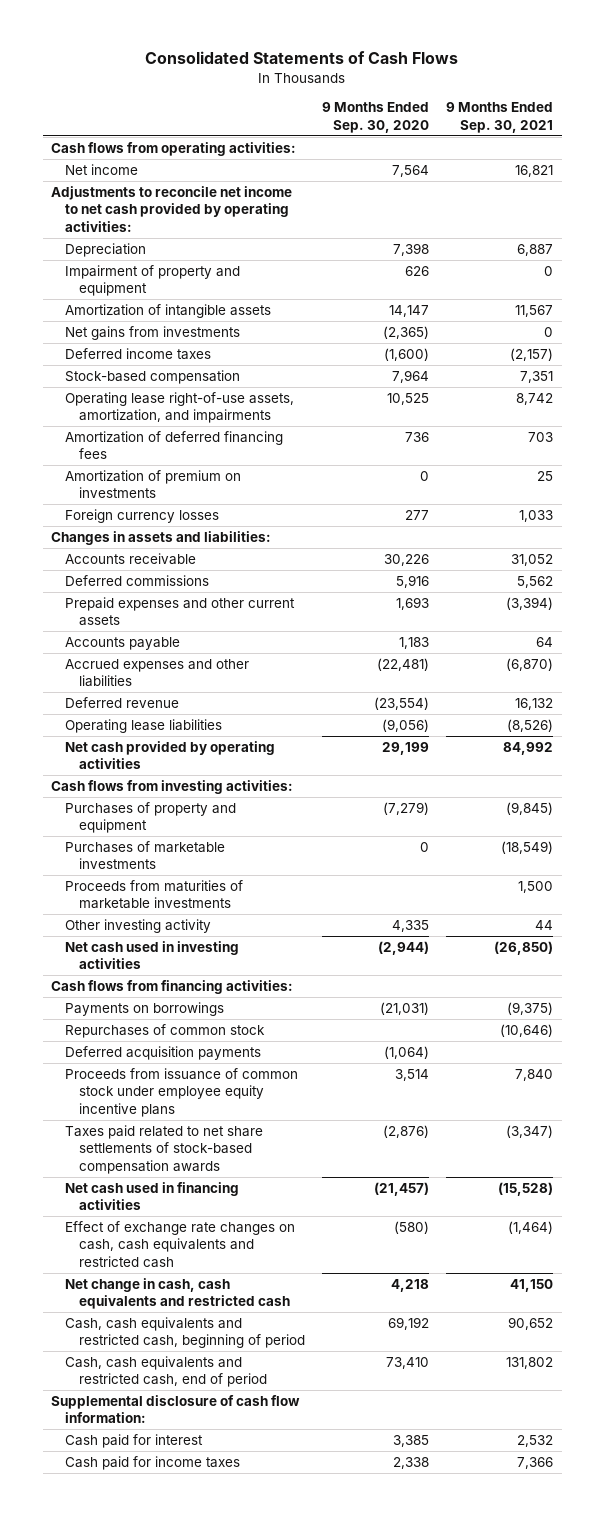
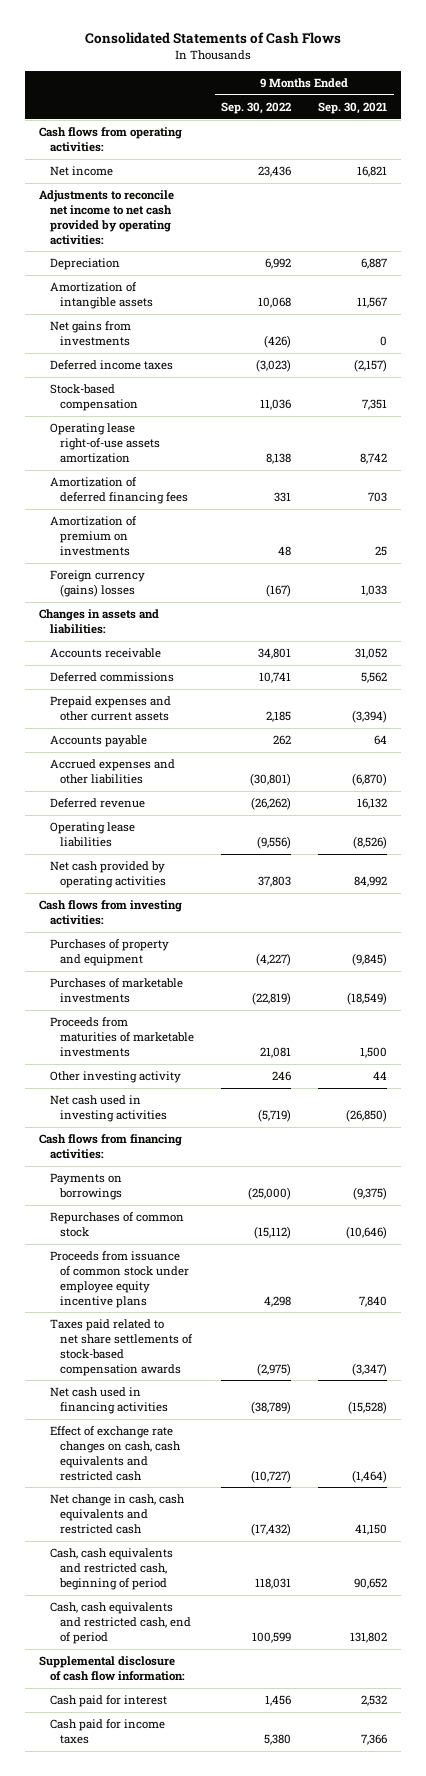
[322,102,430,133] 9 Months Ended Sep. 30, 2020 -> none
none -> [221,101,292,114] Sep. 30, 2022
[65,264,241,297] Impairment of property and equipment -> none
[65,391,295,424] Operating lease right-of-use assets, amortization, and impairments -> [49,423,161,463] Operating lease right-of-use assets amortization
[65,508,220,523] Foreign currency losses -> [49,570,145,598] Foreign currency (gains) losses
[65,1045,262,1060] Deferred acquisition payments -> none

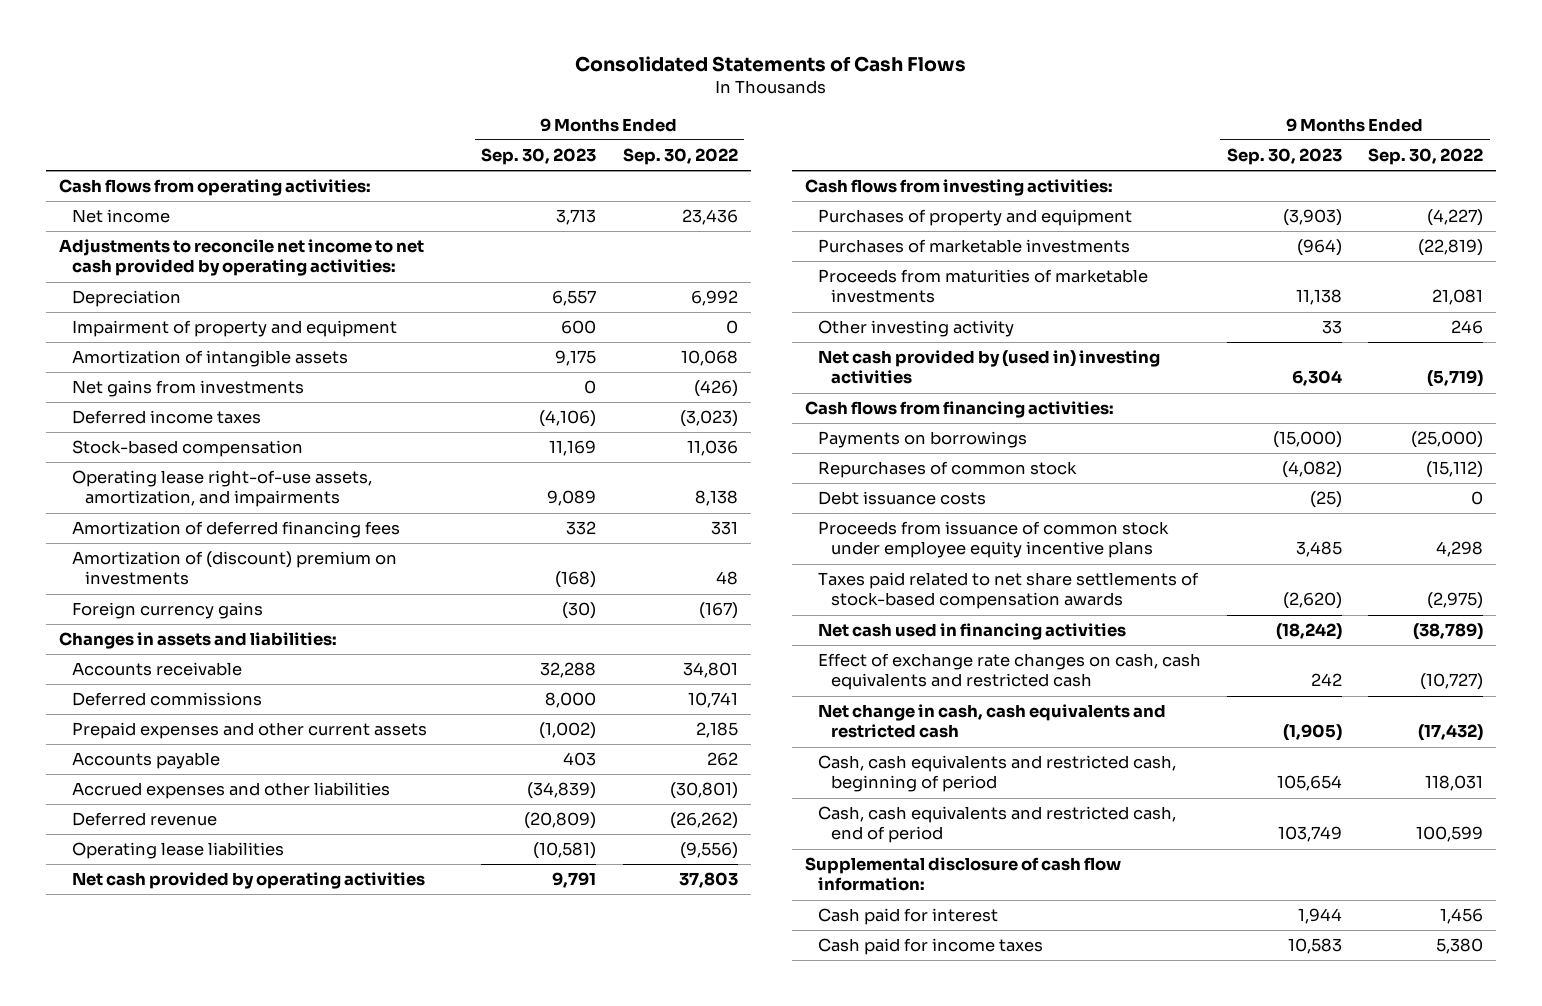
[318,101,388,114] Sep. 30, 2021 -> none
none -> [481,147,597,165] Sep. 30, 2023
none -> [72,320,398,338] Impairment of property and equipment
[49,423,161,463] Operating lease right-of-use assets amortization -> [72,470,373,508] Operating lease right-of-use assets, amortization, and impairments
[49,516,137,556] Amortization of premium on investments -> [72,551,398,586] Amortization of (discount) premium on investments
[49,570,145,598] Foreign currency (gains) losses -> [72,602,264,620] Foreign currency gains
[49,1095,168,1123] Net cash used in investing activities -> [817,350,1160,385] Net cash provided by (used in) investing activities
none -> [817,491,986,506] Debt issuance costs

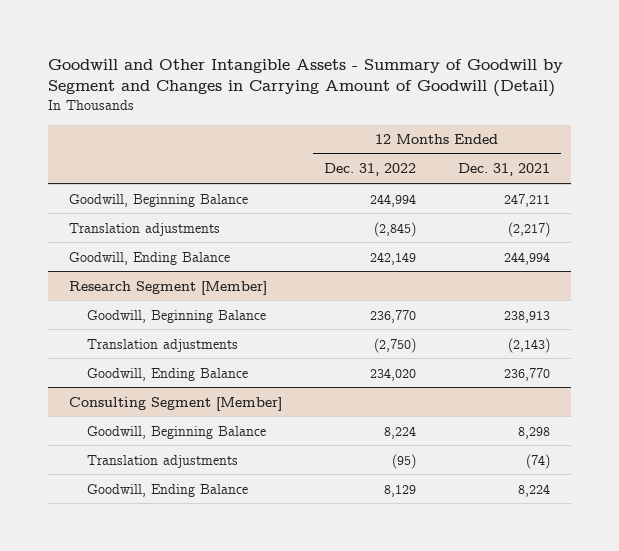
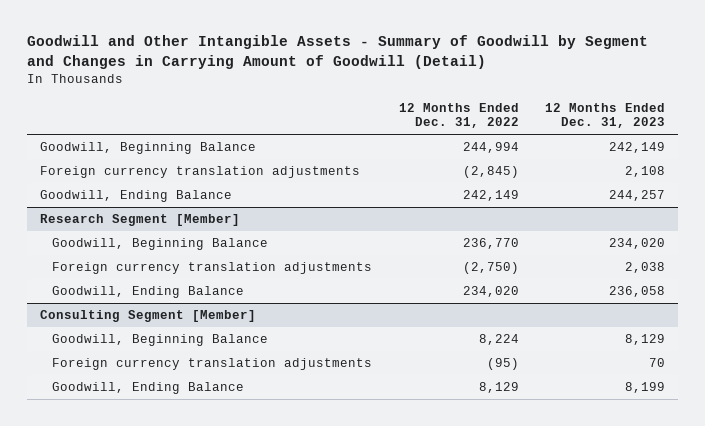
[458,163,551,177] Dec. 31, 2021 -> none
none -> [545,102,666,129] 12 Months Ended Dec. 31, 2023
[68,222,220,236] Translation adjustments -> [40,166,361,179] Foreign currency translation adjustments
[86,338,238,352] Translation adjustments -> [52,262,373,275] Foreign currency translation adjustments
[86,454,238,468] Translation adjustments -> [52,358,373,371] Foreign currency translation adjustments

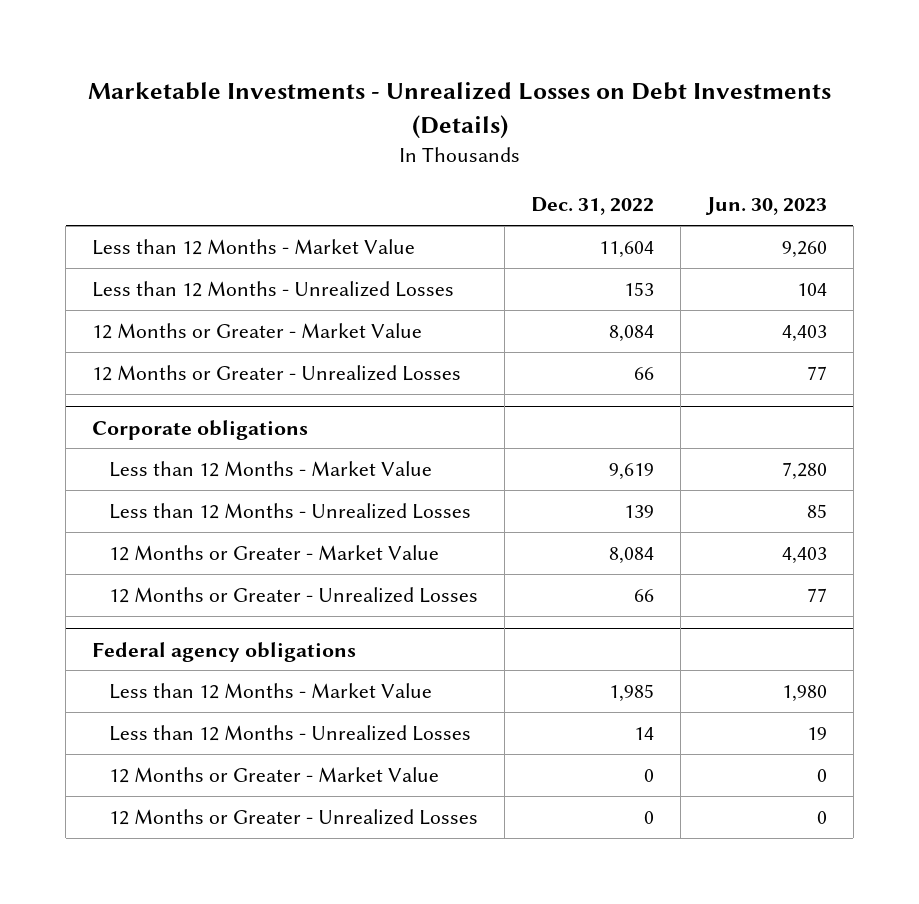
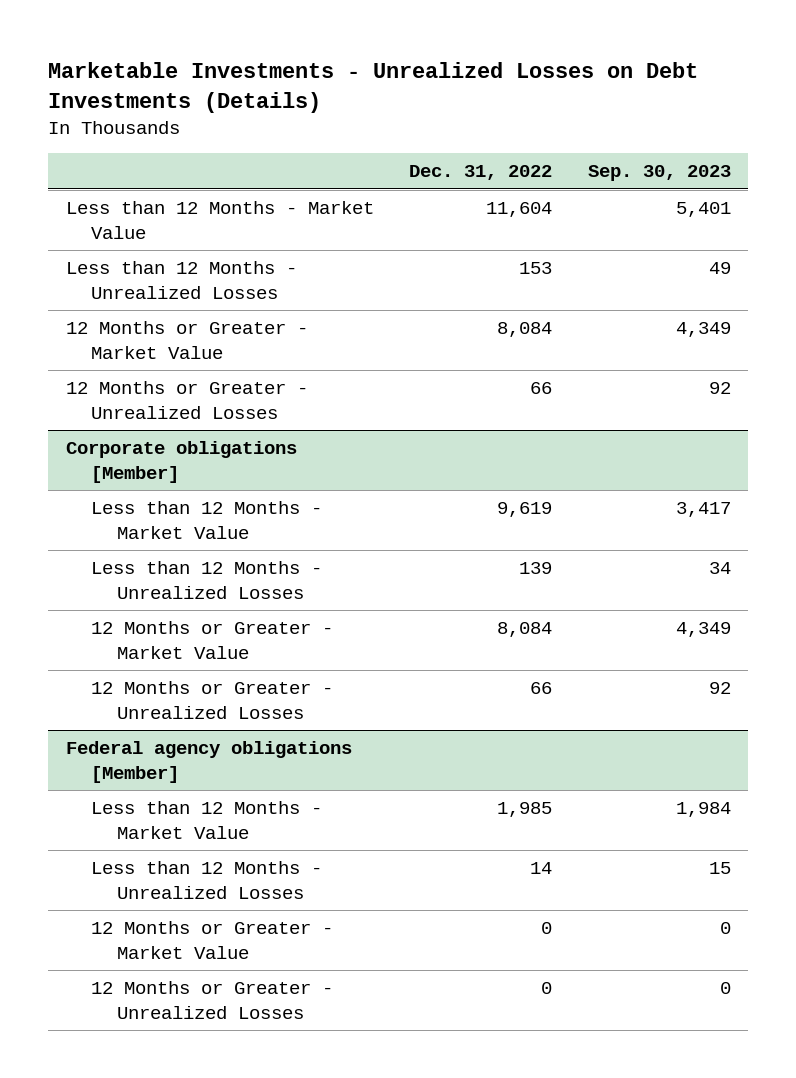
[704,197,827,216] Jun. 30, 2023 -> none
none -> [587,165,731,182] Sep. 30, 2023
[92,419,309,440] Corporate obligations -> [65,441,297,483] Corporate obligations [Member]
[92,641,357,662] Federal agency obligations -> [65,741,352,783] Federal agency obligations [Member]

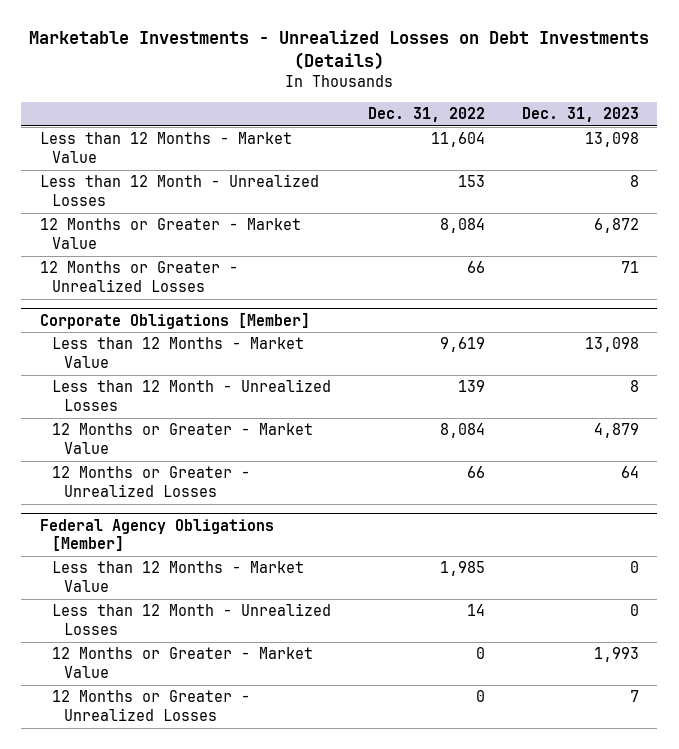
[587,165,731,182] Sep. 30, 2023 -> none
none -> [521,106,639,122] Dec. 31, 2023
[65,261,297,299] Less than 12 Months - Unrealized Losses -> [39,174,319,207] Less than 12 Month - Unrealized Losses
[65,441,297,483] Corporate obligations [Member] -> [39,312,310,329] Corporate Obligations [Member]
[91,561,323,599] Less than 12 Months - Unrealized Losses -> [52,379,332,412] Less than 12 Month - Unrealized Losses
[65,741,352,783] Federal agency obligations [Member] -> [39,518,274,552] Federal Agency Obligations [Member]
[91,861,323,899] Less than 12 Months - Unrealized Losses -> [52,603,332,636] Less than 12 Month - Unrealized Losses

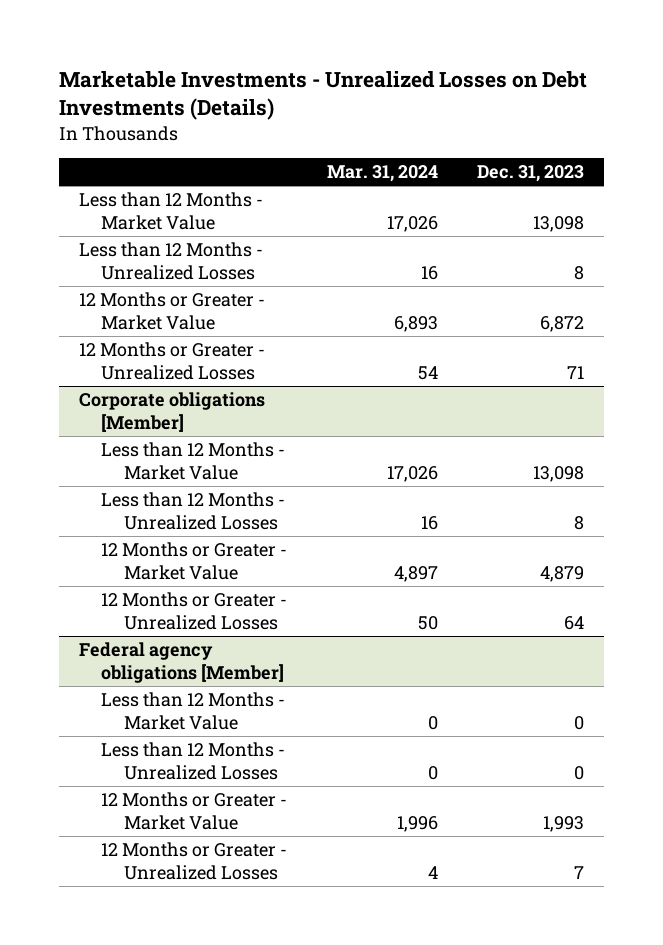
[367,106,485,122] Dec. 31, 2022 -> none
none -> [326,165,438,183] Mar. 31, 2024
[39,174,319,207] Less than 12 Month - Unrealized Losses -> [78,242,263,281] Less than 12 Months - Unrealized Losses
[39,312,310,329] Corporate Obligations [Member] -> [78,392,265,433] Corporate obligations [Member]
[52,379,332,412] Less than 12 Month - Unrealized Losses -> [101,492,286,531] Less than 12 Months - Unrealized Losses
[39,518,274,552] Federal Agency Obligations [Member] -> [78,642,285,684] Federal agency obligations [Member]
[52,603,332,636] Less than 12 Month - Unrealized Losses -> [101,742,286,781] Less than 12 Months - Unrealized Losses

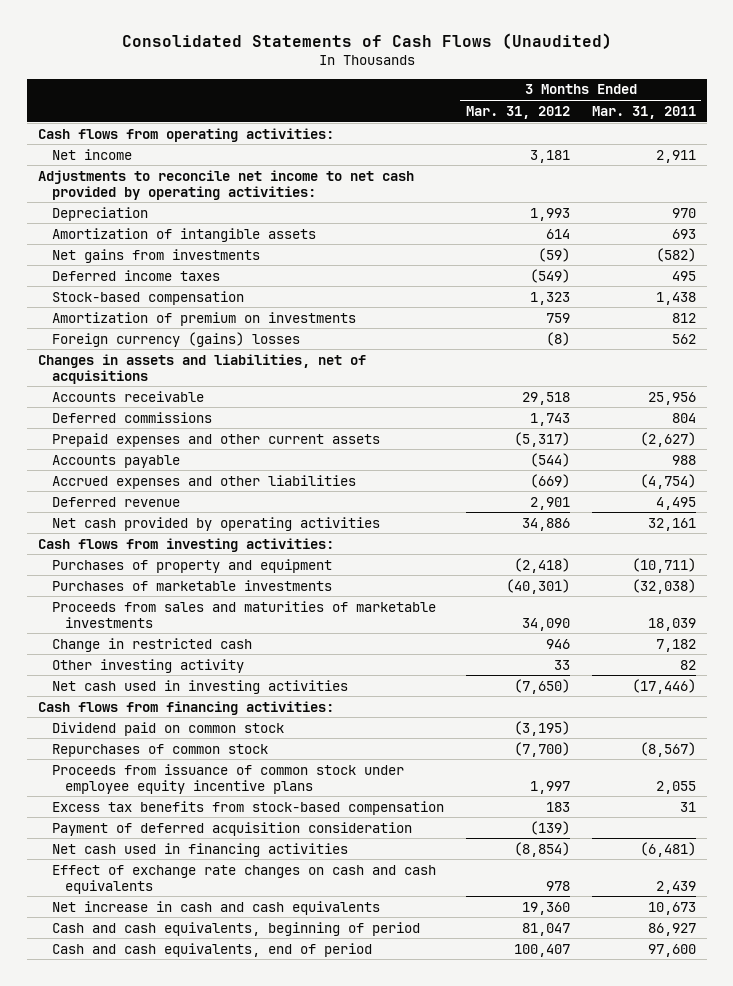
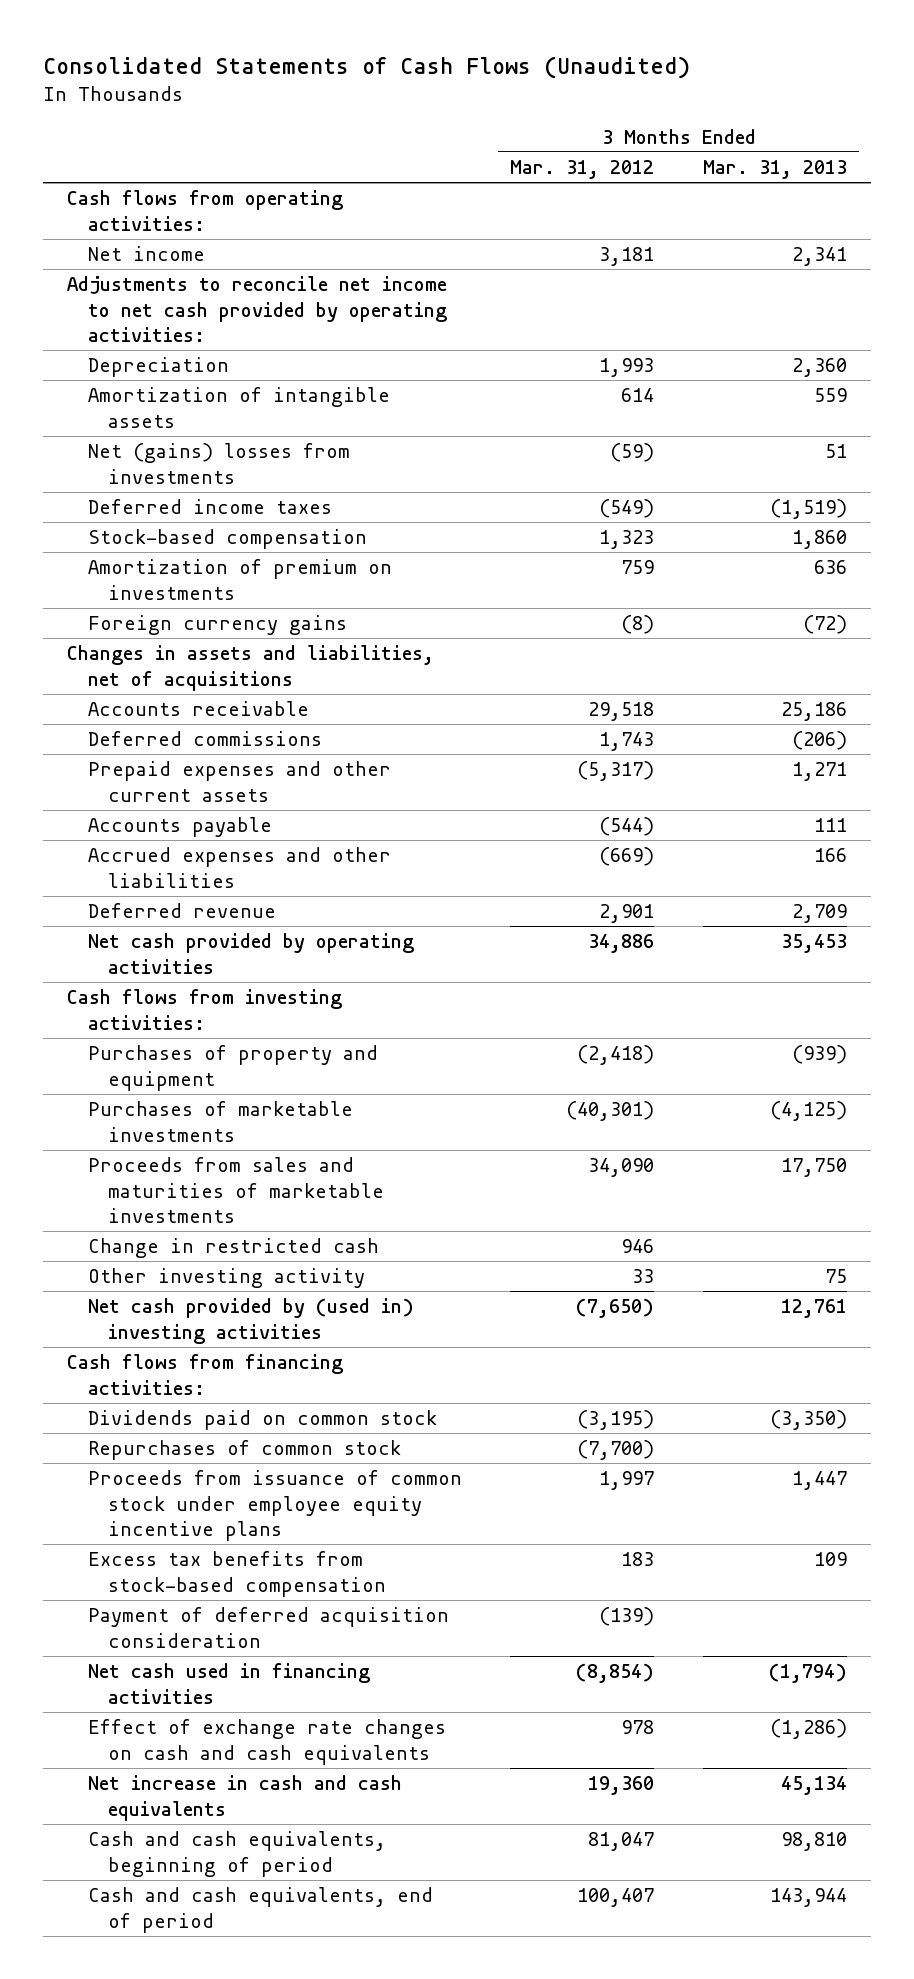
[591,105,696,119] Mar. 31, 2011 -> none
none -> [702,159,847,179] Mar. 31, 2013
[51,248,260,263] Net gains from investments -> [87,443,350,484] Net (gains) losses from investments
[51,331,300,347] Foreign currency (gains) losses -> [87,615,347,636] Foreign currency gains
[51,679,348,694] Net cash used in investing activities -> [87,1298,414,1344] Net cash provided by (used in) investing activities
[51,721,284,736] Dividend paid on common stock -> [87,1410,437,1431] Dividends paid on common stock

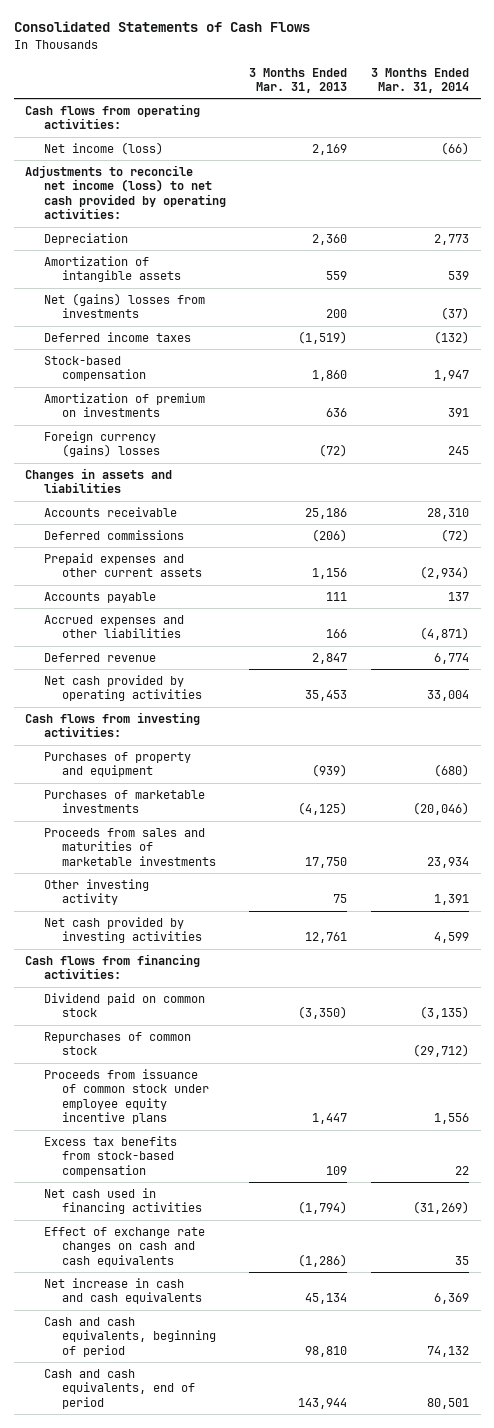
[42,55,690,79] Consolidated Statements of Cash Flows (Unaudited) -> [13,21,310,33] Consolidated Statements of Cash Flows
[510,159,655,179] Mar. 31, 2012 -> none
none -> [370,67,469,94] 3 Months Ended Mar. 31, 2014
[87,246,205,262] Net income -> [43,141,163,155] Net income (loss)
[791,247,847,267] 2,341 -> [312,143,348,155] 2,169
[67,276,448,343] Adjustments to reconcile net income to net cash provided by operating activities: -> [25,164,226,220] Adjustments to reconcile net income (loss) to net cash provided by operating activities:
[824,444,847,459] 51 -> [326,309,348,319] 200
[87,615,347,636] Foreign currency gains -> [43,430,161,458] Foreign currency (gains) losses
[67,645,435,691] Changes in assets and liabilities, net of acquisitions -> [25,467,173,494] Changes in assets and liabilities
[791,762,847,782] 1,271 -> [312,568,348,580] 1,156
[791,904,847,924] 2,709 -> [312,652,348,664] 2,847
[87,1238,379,1259] Change in restricted cash -> none
[87,1298,414,1344] Net cash provided by (used in) investing activities -> [43,916,203,944] Net cash provided by investing activities
[87,1410,437,1431] Dividends paid on common stock -> [43,992,205,1018] Dividend paid on common stock
[87,1607,449,1648] Payment of deferred acquisition consideration -> none

